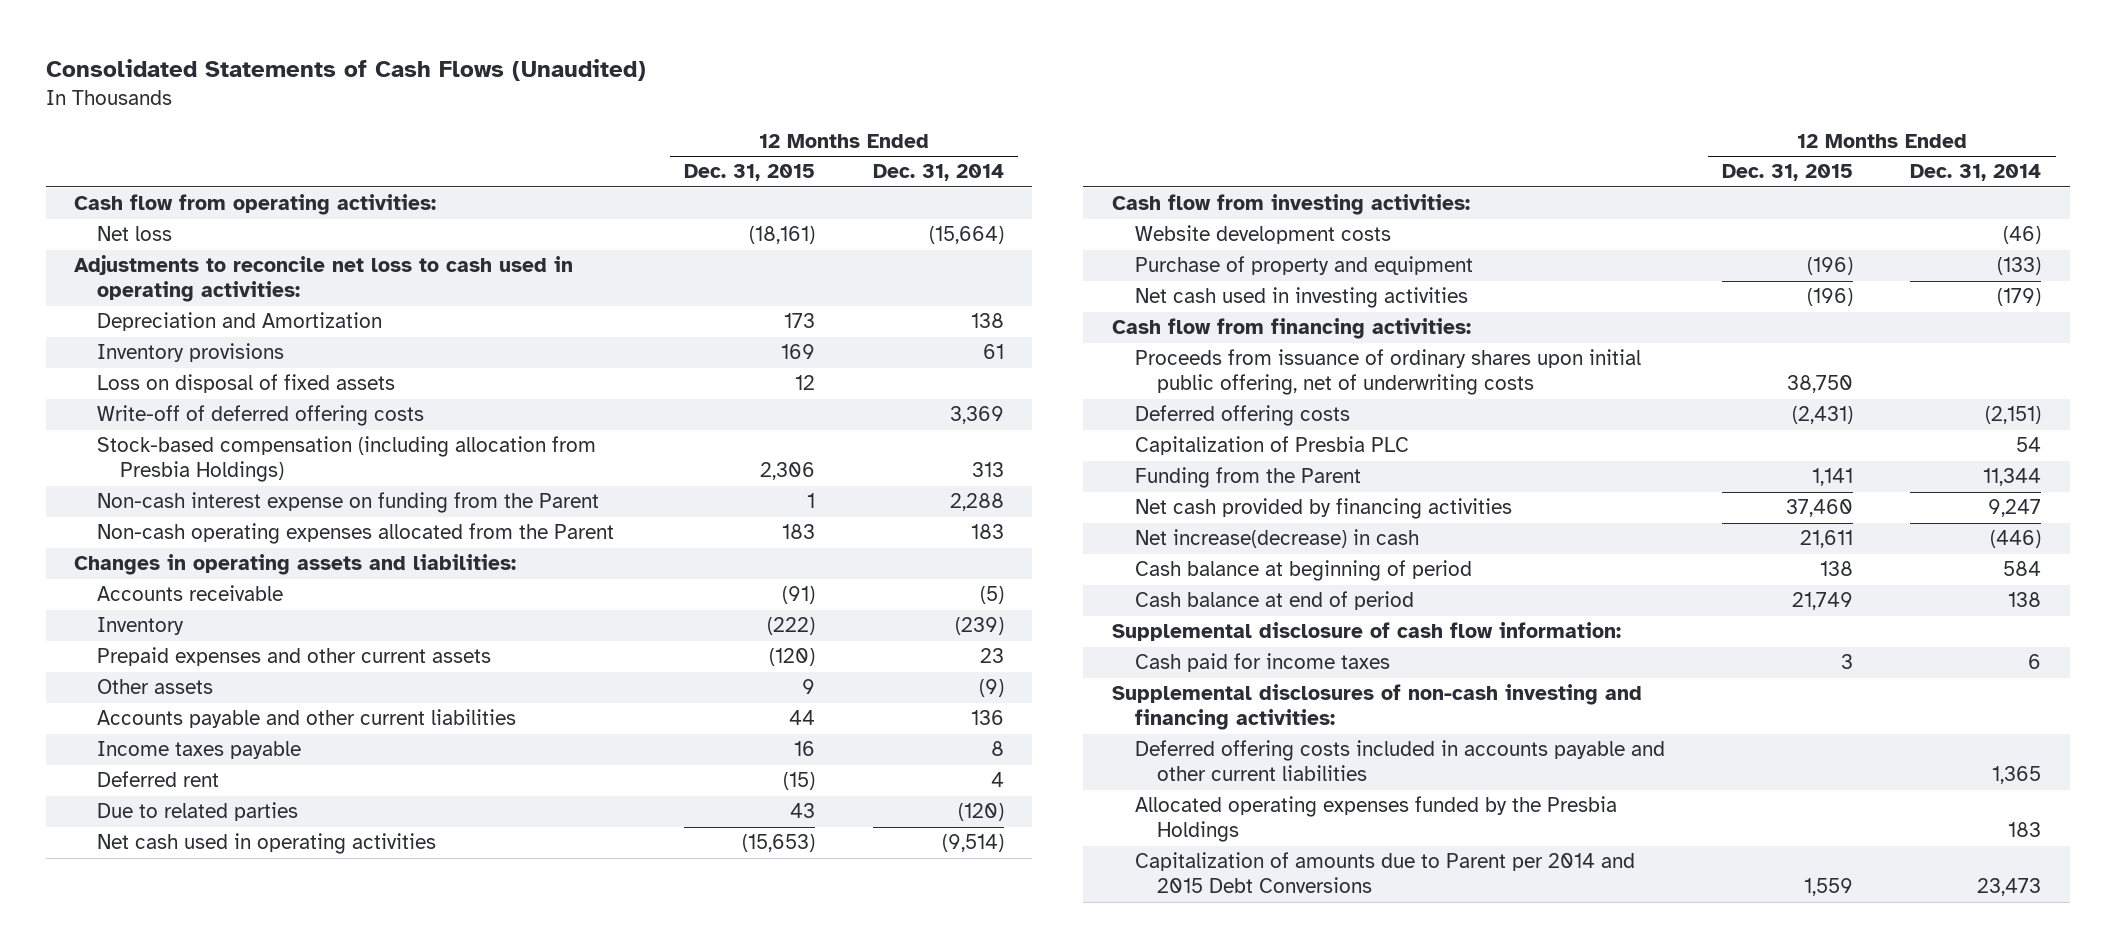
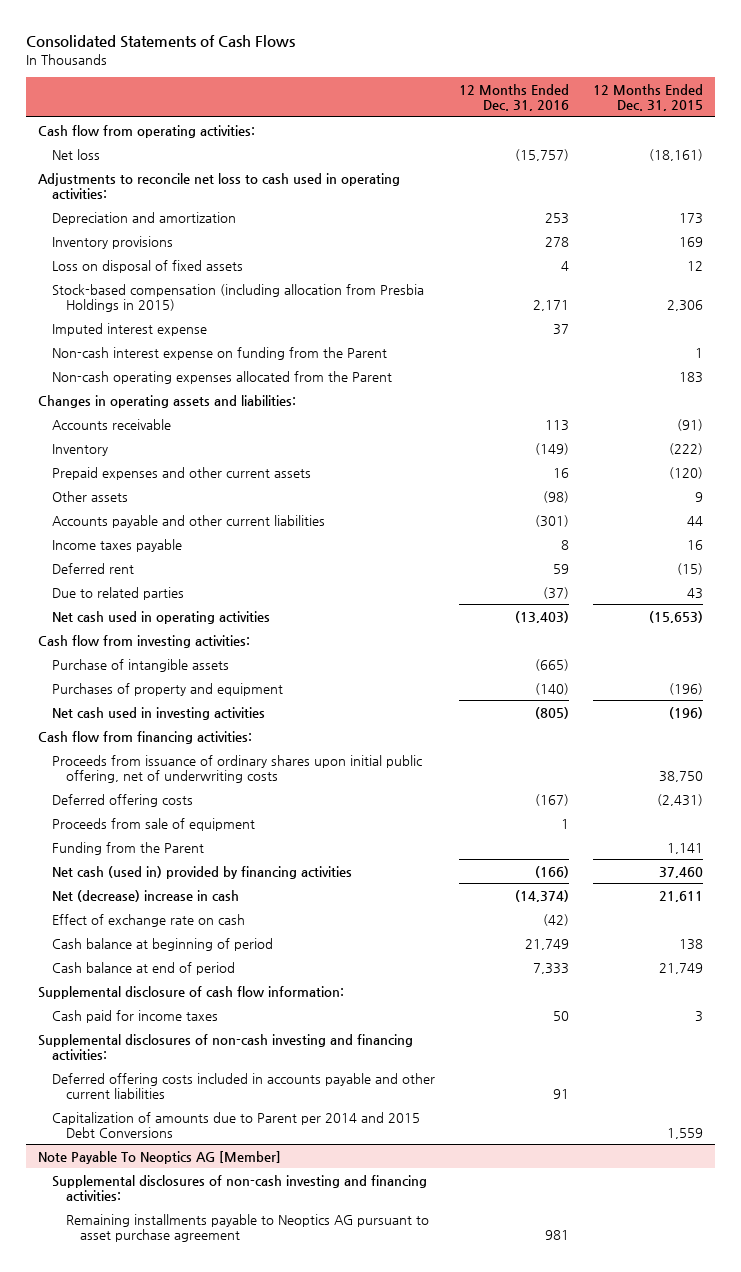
[45,59,646,82] Consolidated Statements of Cash Flows (Unaudited) -> [26,35,296,49] Consolidated Statements of Cash Flows
[872,164,1004,182] Dec. 31, 2014 -> none
none -> [458,83,569,112] 12 Months Ended Dec. 31, 2016
[96,312,382,332] Depreciation and Amortization -> [52,211,237,225] Depreciation and amortization
[96,405,424,427] Write-off of deferred offering costs -> none
[96,436,596,483] Stock-based compensation (including allocation from Presbia Holdings) -> [52,283,425,312] Stock-based compensation (including allocation from Presbia Holdings in 2015)
none -> [52,322,208,336] Imputed interest expense
[1134,225,1391,245] Website development costs -> none
none -> [52,658,230,672] Purchase of intangible assets
[1134,256,1473,276] Purchase of property and equipment -> [52,682,284,696] Purchases of property and equipment
[1134,436,1409,456] Capitalization of Presbia PLC -> none
none -> [52,817,256,831] Proceeds from sale of equipment
[1134,498,1512,520] Net cash provided by financing activities -> [52,865,353,879] Net cash (used in) provided by financing activities
[1134,529,1419,549] Net increase(decrease) in cash -> [52,889,240,902] Net (decrease) increase in cash
none -> [52,913,246,927] Effect of exchange rate on cash
[1134,796,1617,843] Allocated operating expenses funded by the Presbia Holdings -> none
none -> [37,1150,281,1164] Note Payable To Neoptics AG [Member]
none -> [52,1174,428,1201] Supplemental disclosures of non-cash investing and financing activities:
none -> [66,1213,430,1242] Remaining installments payable to Neoptics AG pursuant to asset purchase agreement

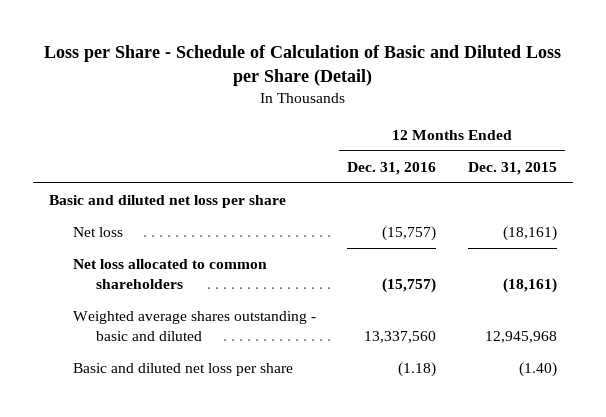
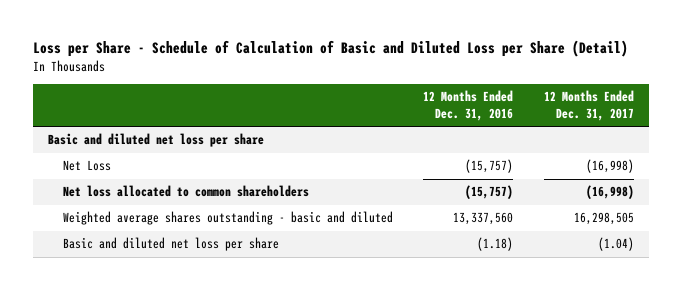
[467,162,557,176] Dec. 31, 2015 -> none
none -> [543,90,634,121] 12 Months Ended Dec. 31, 2017
[72,227,123,238] Net loss -> [62,160,111,172] Net Loss

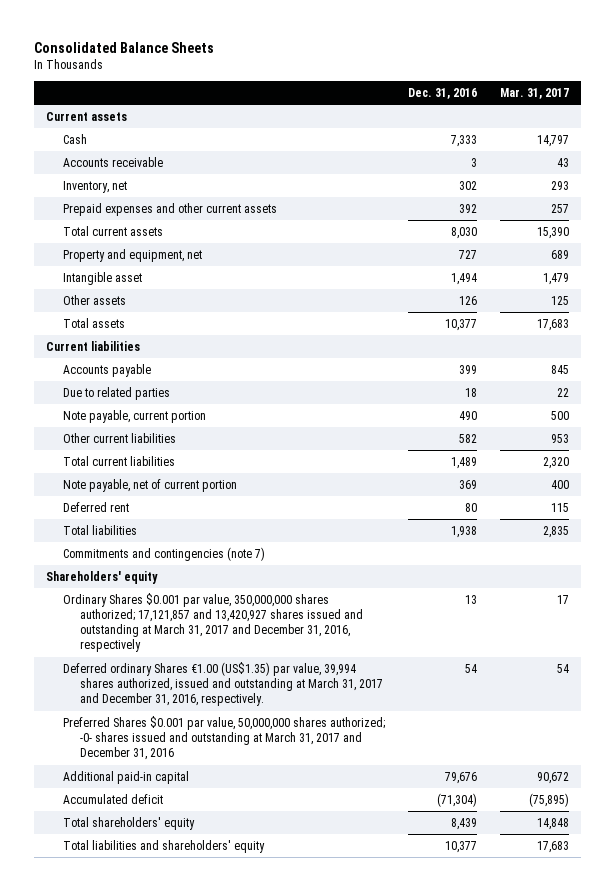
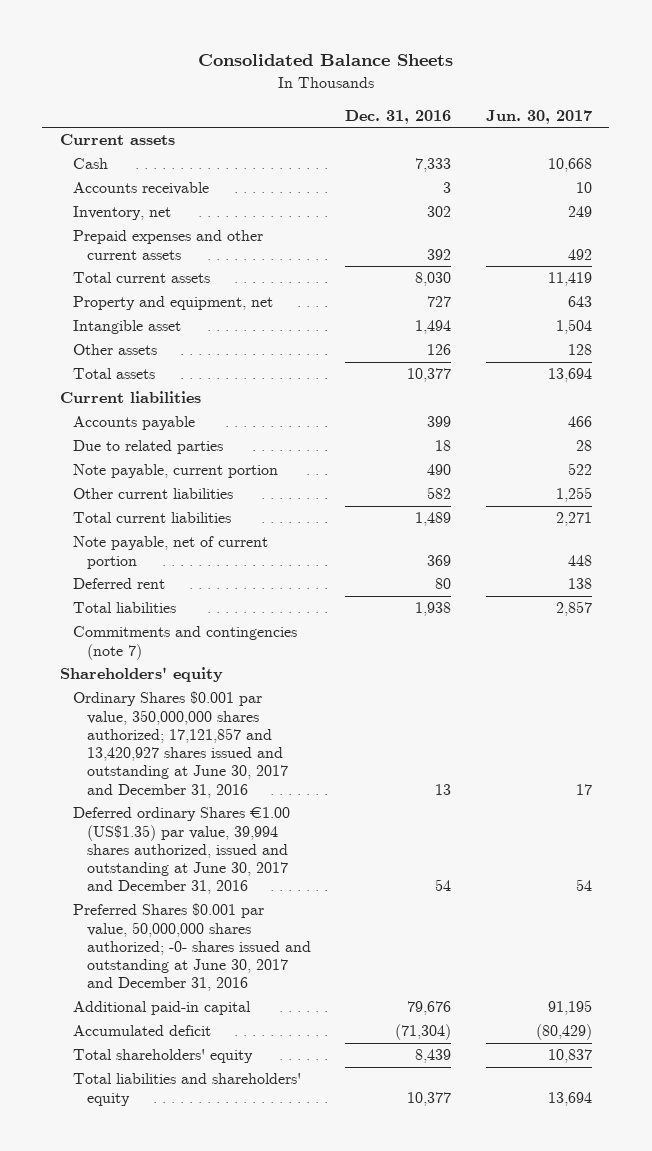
[500,88,570,100] Mar. 31, 2017 -> none
none -> [486,109,593,124] Jun. 30, 2017
[62,592,363,653] Ordinary Shares $0.001 par value, 350,000,000 shares authorized; 17,121,857 and 13,420,927 shares issued and outstanding at March 31, 2017 and December 31, 2016, respectively -> [73,691,288,798] Ordinary Shares $0.001 par value, 350,000,000 shares authorized; 17,121,857 and 13,420,927 shares issued and outstanding at June 30, 2017 and December 31, 2016
[62,661,383,707] Deferred ordinary Shares €1.00 (US$1.35) par value, 39,994 shares authorized, issued and outstanding at March 31, 2017 and December 31, 2016, respectively. -> [73,807,291,895] Deferred ordinary Shares €1.00 (US$1.35) par value, 39,994 shares authorized, issued and outstanding at June 30, 2017 and December 31, 2016
[62,715,385,761] Preferred Shares $0.001 par value, 50,000,000 shares authorized; -0- shares issued and outstanding at March 31, 2017 and December 31, 2016 -> [73,903,311,992] Preferred Shares $0.001 par value, 50,000,000 shares authorized; -0- shares issued and outstanding at June 30, 2017 and December 31, 2016

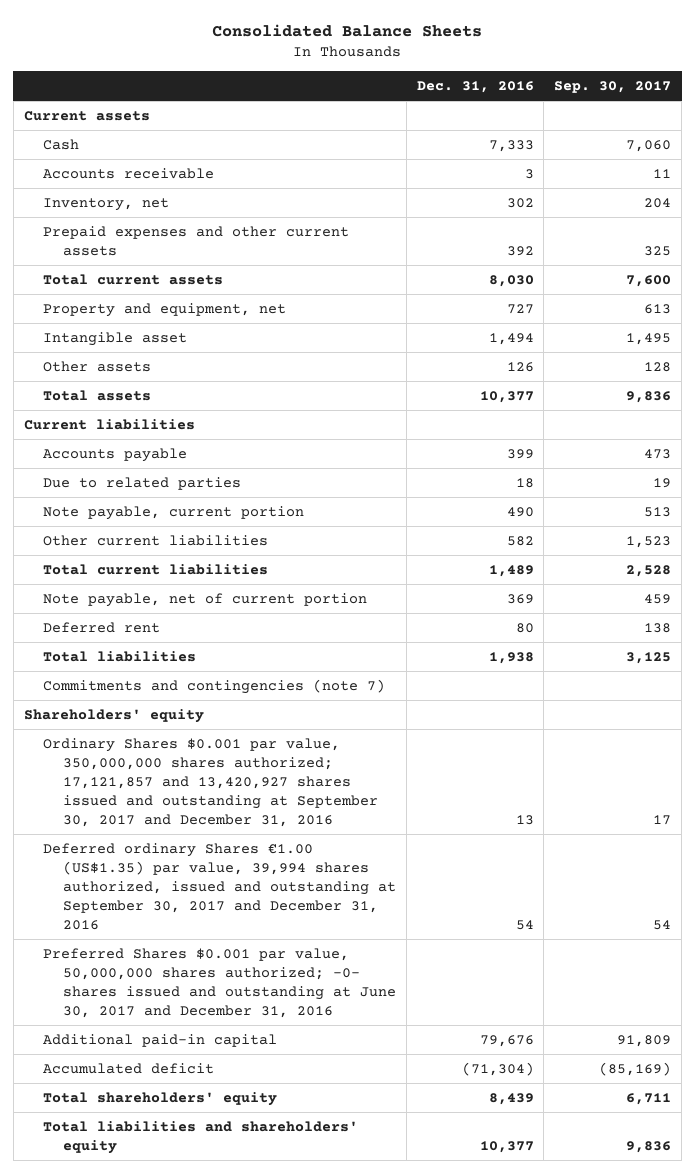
[486,109,593,124] Jun. 30, 2017 -> none
none -> [554,80,672,93] Sep. 30, 2017
[73,691,288,798] Ordinary Shares $0.001 par value, 350,000,000 shares authorized; 17,121,857 and 13,420,927 shares issued and outstanding at June 30, 2017 and December 31, 2016 -> [43,737,378,827] Ordinary Shares $0.001 par value, 350,000,000 shares authorized; 17,121,857 and 13,420,927 shares issued and outstanding at September 30, 2017 and December 31, 2016
[73,807,291,895] Deferred ordinary Shares €1.00 (US$1.35) par value, 39,994 shares authorized, issued and outstanding at June 30, 2017 and December 31, 2016 -> [43,842,396,930] Deferred ordinary Shares €1.00 (US$1.35) par value, 39,994 shares authorized, issued and outstanding at September 30, 2017 and December 31, 2016

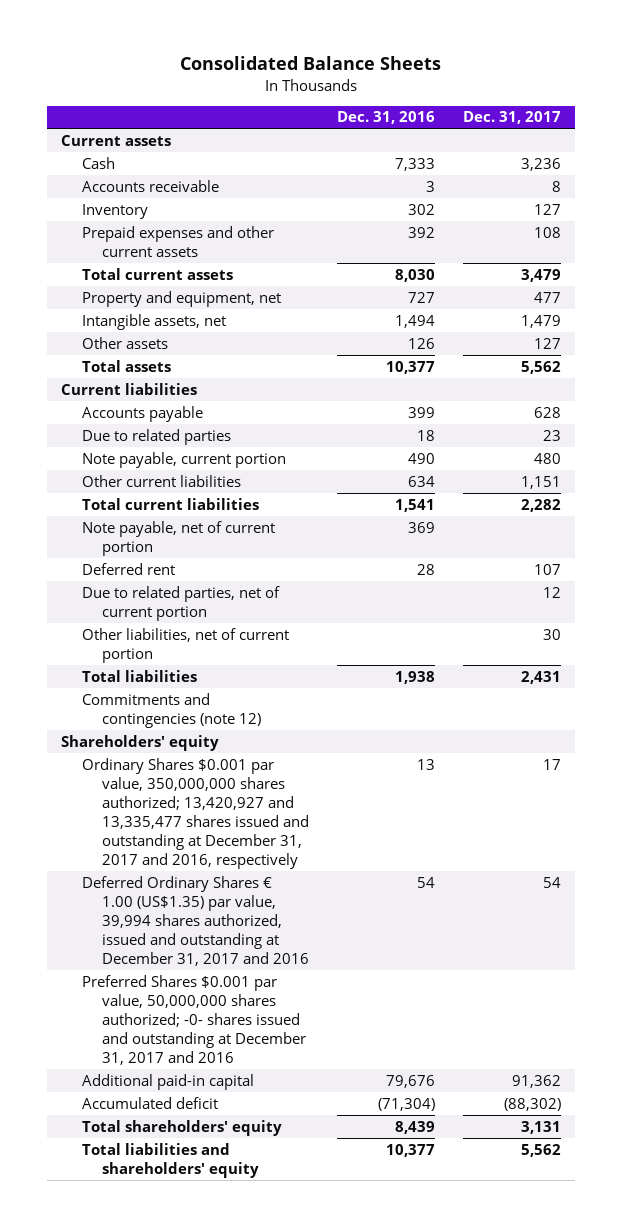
[554,80,672,93] Sep. 30, 2017 -> none
none -> [463,111,562,125] Dec. 31, 2017
[43,197,170,211] Inventory, net -> [81,203,148,219] Inventory
[43,331,188,346] Intangible asset -> [81,313,226,330] Intangible assets, net
[506,535,534,546] 582 -> [408,475,436,487] 634
[488,564,534,577] 1,489 -> [395,498,436,512] 1,541
[515,622,534,633] 80 -> [417,563,436,575] 28
none -> [81,585,280,621] Due to related parties, net of current portion
none -> [81,627,289,663] Other liabilities, net of current portion
[43,678,386,694] Commitments and contingencies (note 7) -> [81,692,262,728] Commitments and contingencies (note 12)
[43,737,378,827] Ordinary Shares $0.001 par value, 350,000,000 shares authorized; 17,121,857 and 13,420,927 shares issued and outstanding at September 30, 2017 and December 31, 2016 -> [81,757,310,869] Ordinary Shares $0.001 par value, 350,000,000 shares authorized; 13,420,927 and 13,335,477 shares issued and outstanding at December 31, 2017 and 2016, respectively
[43,842,396,930] Deferred ordinary Shares €1.00 (US$1.35) par value, 39,994 shares authorized, issued and outstanding at September 30, 2017 and December 31, 2016 -> [81,875,310,966] Deferred Ordinary Shares € 1.00 (US$1.35) par value, 39,994 shares authorized, issued and outstanding at December 31, 2017 and 2016
[43,947,396,1018] Preferred Shares $0.001 par value, 50,000,000 shares authorized; -0- shares issued and outstanding at June 30, 2017 and December 31, 2016 -> [81,974,307,1065] Preferred Shares $0.001 par value, 50,000,000 shares authorized; -0- shares issued and outstanding at December 31, 2017 and 2016

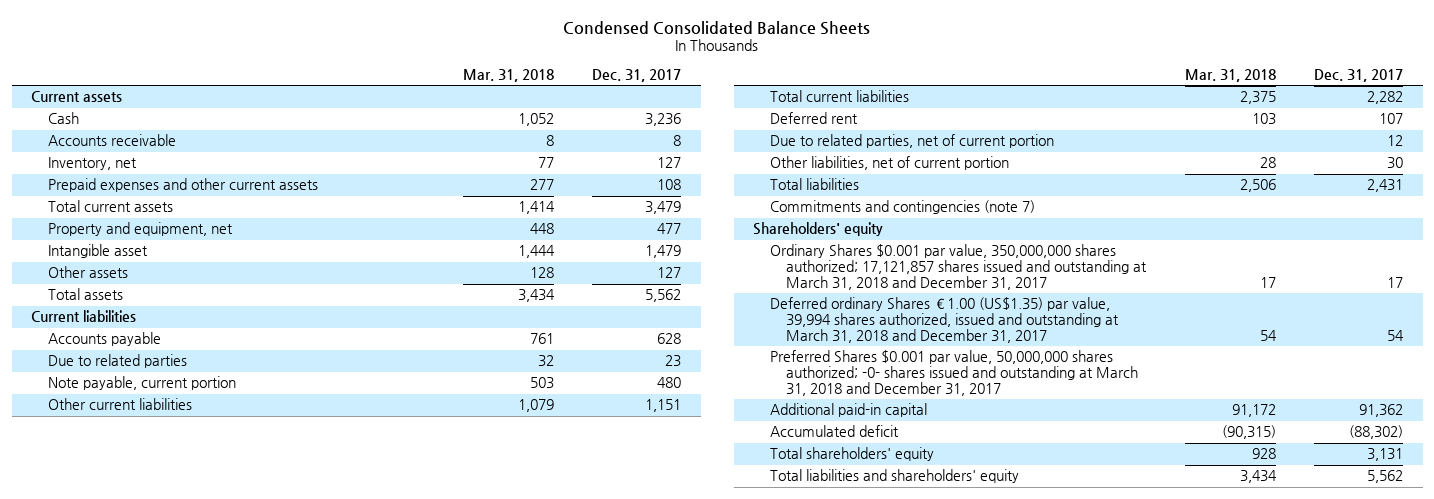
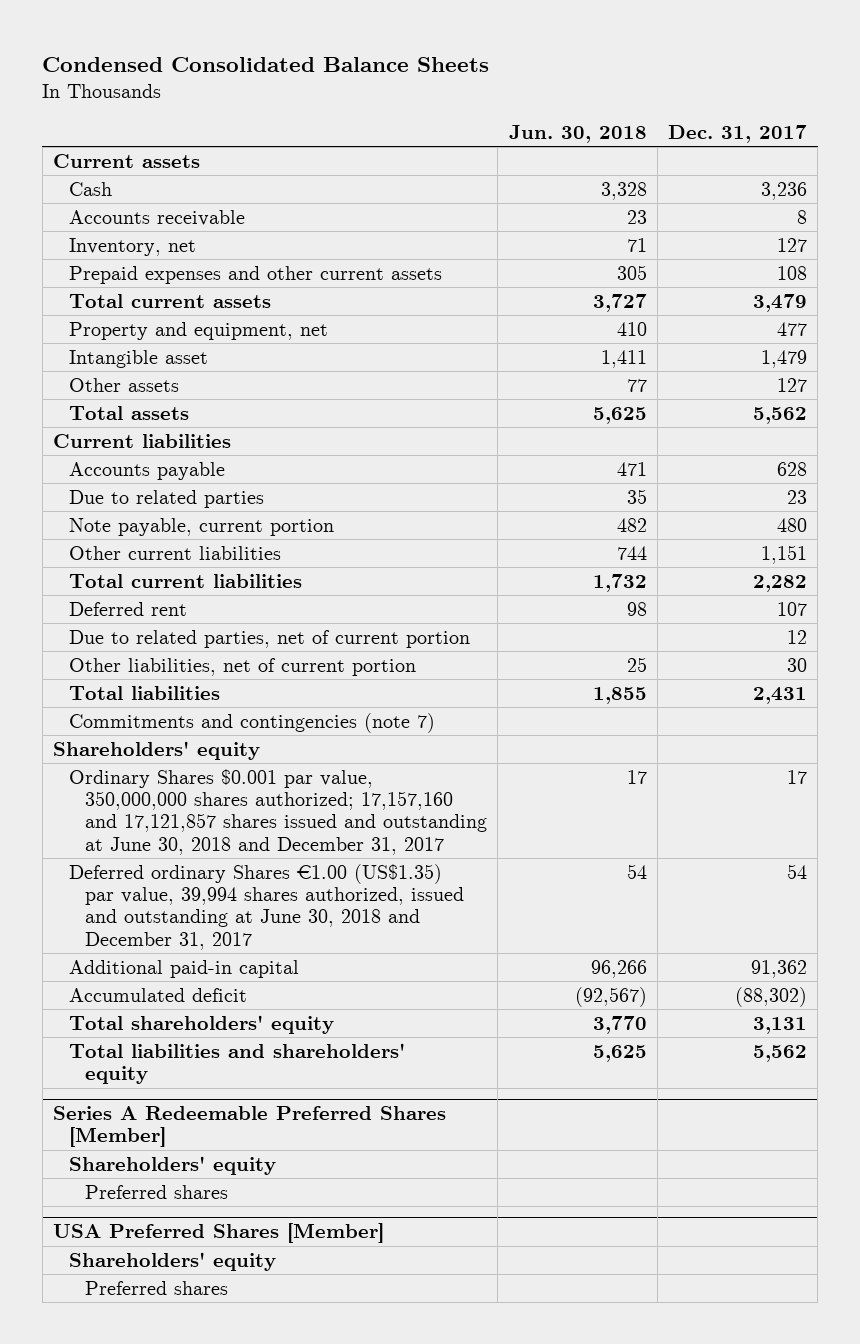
[462,69,554,83] Mar. 31, 2018 -> none
none -> [508,124,647,143] Jun. 30, 2018
[769,350,1139,396] Preferred Shares $0.001 par value, 50,000,000 shares authorized; -0- shares issued and outstanding at March 31, 2018 and December 31, 2017 -> none
[769,244,1148,290] Ordinary Shares $0.001 par value, 350,000,000 shares authorized; 17,121,857 shares issued and outstanding at March 31, 2018 and December 31, 2017 -> [69,768,488,855] Ordinary Shares $0.001 par value, 350,000,000 shares authorized; 17,157,160 and 17,121,857 shares issued and outstanding at June 30, 2018 and December 31, 2017
[769,297,1120,343] Deferred ordinary Shares €1.00 (US$1.35) par value, 39,994 shares authorized, issued and outstanding at March 31, 2018 and December 31, 2017 -> [69,863,465,950] Deferred ordinary Shares €1.00 (US$1.35) par value, 39,994 shares authorized, issued and outstanding at June 30, 2018 and December 31, 2017
none -> [53,1106,447,1148] Series A Redeemable Preferred Shares [Member]
none -> [69,1155,277,1175] Shareholders' equity
none -> [85,1184,229,1199] Preferred shares
none -> [53,1223,385,1244] USA Preferred Shares [Member]
none -> [69,1251,277,1271] Shareholders' equity
none -> [85,1280,229,1295] Preferred shares

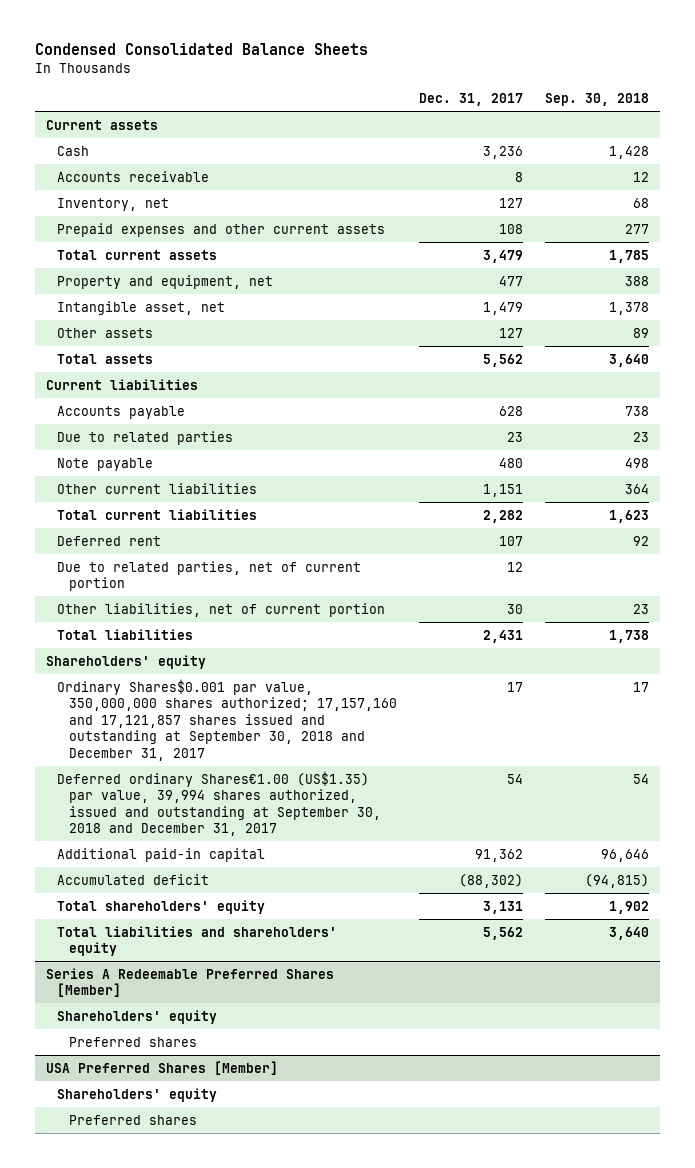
[508,124,647,143] Jun. 30, 2018 -> none
none -> [544,93,649,107] Sep. 30, 2018
[69,349,209,368] Intangible asset -> [57,300,226,315] Intangible asset, net
[69,517,335,536] Note payable, current portion -> [57,457,154,471] Note payable
[69,712,436,733] Commitments and contingencies (note 7) -> none
[69,768,488,855] Ordinary Shares $0.001 par value, 350,000,000 shares authorized; 17,157,160 and 17,121,857 shares issued and outstanding at June 30, 2018 and December 31, 2017 -> [57,678,397,761] Ordinary Shares$0.001 par value, 350,000,000 shares authorized; 17,157,160 and 17,121,857 shares issued and outstanding at September 30, 2018 and December 31, 2017
[69,863,465,950] Deferred ordinary Shares €1.00 (US$1.35) par value, 39,994 shares authorized, issued and outstanding at June 30, 2018 and December 31, 2017 -> [57,770,381,837] Deferred ordinary Shares€1.00 (US$1.35) par value, 39,994 shares authorized, issued and outstanding at September 30, 2018 and December 31, 2017

